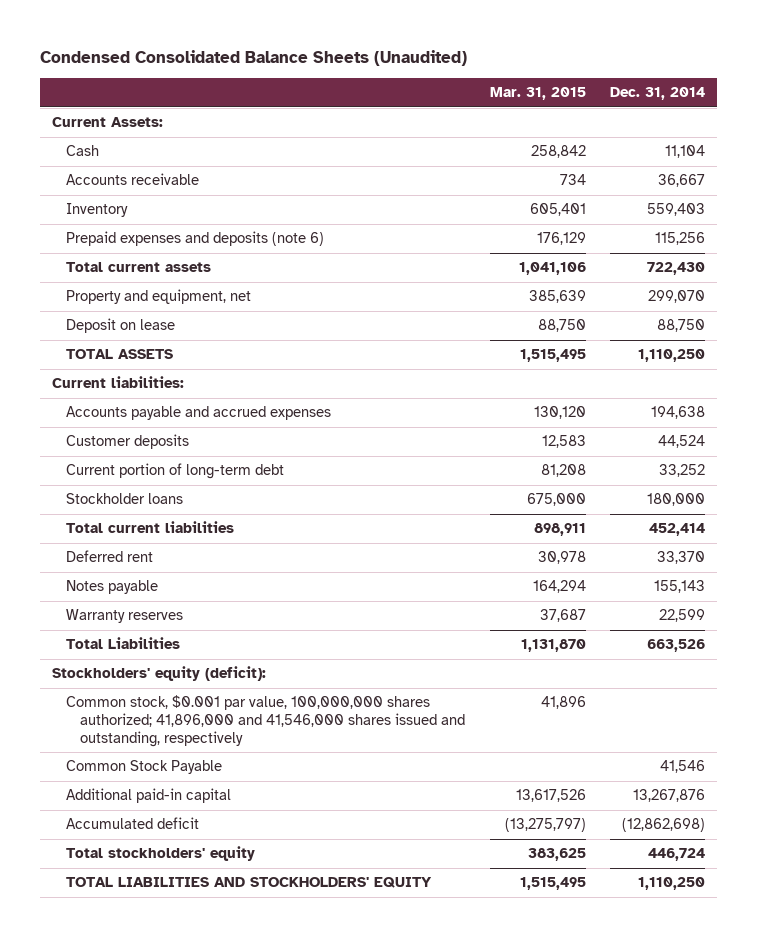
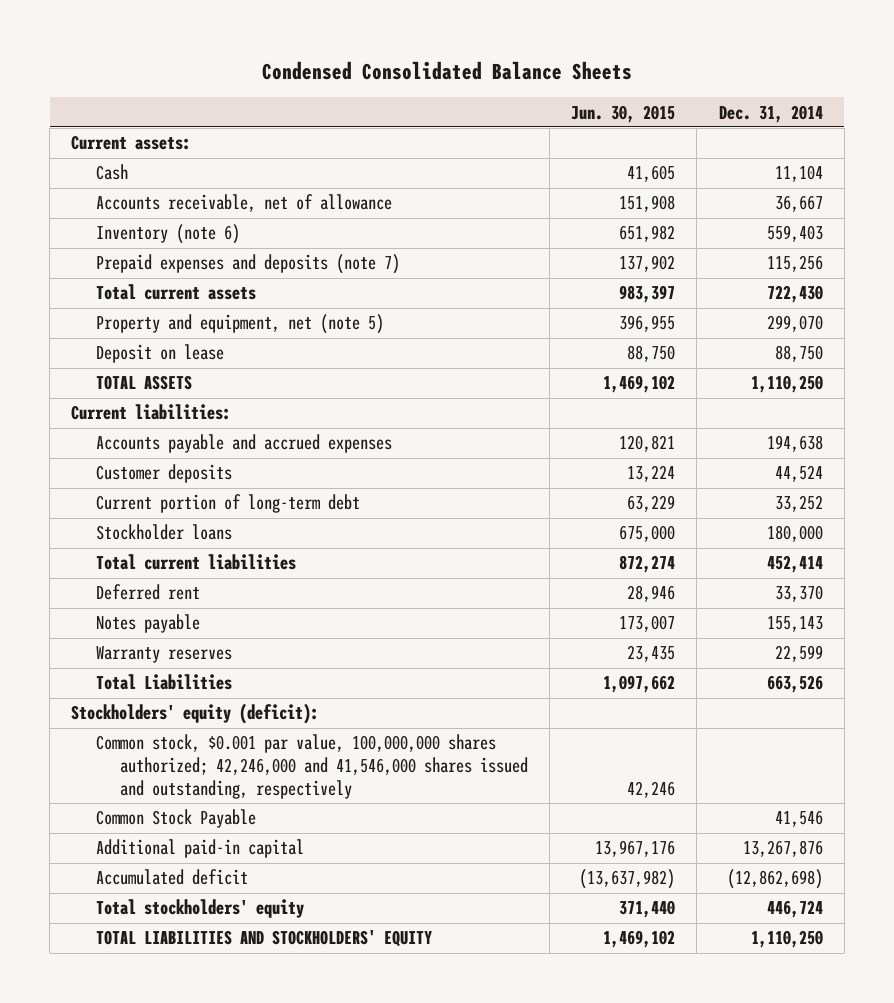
[39,49,467,66] Condensed Consolidated Balance Sheets (Unaudited) -> [261,60,632,80] Condensed Consolidated Balance Sheets
[489,87,586,101] Mar. 31, 2015 -> none
none -> [571,104,676,123] Jun. 30, 2015
[52,117,164,128] Current Assets: -> [71,135,192,151] Current assets:
[66,173,200,186] Accounts receivable -> [95,194,392,213] Accounts receivable, net of allowance
[66,203,129,218] Inventory -> [95,224,240,245] Inventory (note 6)
[66,231,325,247] Prepaid expenses and deposits (note 6) -> [95,254,400,275] Prepaid expenses and deposits (note 7)
[66,289,252,305] Property and equipment, net -> [95,314,384,335] Property and equipment, net (note 5)
[66,695,466,747] Common stock, $0.001 par value, 100,000,000 shares authorized; 41,896,000 and 41,546,000 shares issued and outstanding, respectively -> [95,734,528,799] Common stock, $0.001 par value, 100,000,000 shares authorized; 42,246,000 and 41,546,000 shares issued and outstanding, respectively

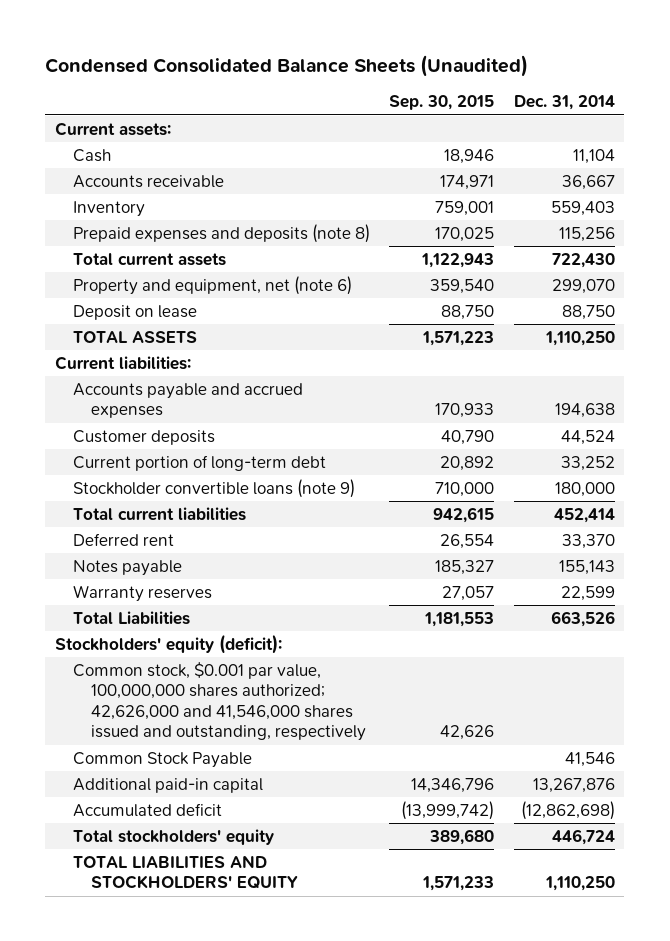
[261,60,632,80] Condensed Consolidated Balance Sheets -> [45,54,529,77] Condensed Consolidated Balance Sheets (Unaudited)
[571,104,676,123] Jun. 30, 2015 -> none
none -> [389,95,495,111] Sep. 30, 2015
[95,194,392,213] Accounts receivable, net of allowance -> [73,174,225,188] Accounts receivable
[95,224,240,245] Inventory (note 6) -> [73,200,146,217] Inventory
[95,254,400,275] Prepaid expenses and deposits (note 7) -> [73,223,371,243] Prepaid expenses and deposits (note 8)
[95,314,384,335] Property and equipment, net (note 5) -> [73,275,353,295] Property and equipment, net (note 6)
[95,524,232,541] Stockholder loans -> [73,478,356,498] Stockholder convertible loans (note 9)
[95,734,528,799] Common stock, $0.001 par value, 100,000,000 shares authorized; 42,246,000 and 41,546,000 shares issued and outstanding, respectively -> [73,661,367,742] Common stock, $0.001 par value, 100,000,000 shares authorized; 42,626,000 and 41,546,000 shares issued and outstanding, respectively

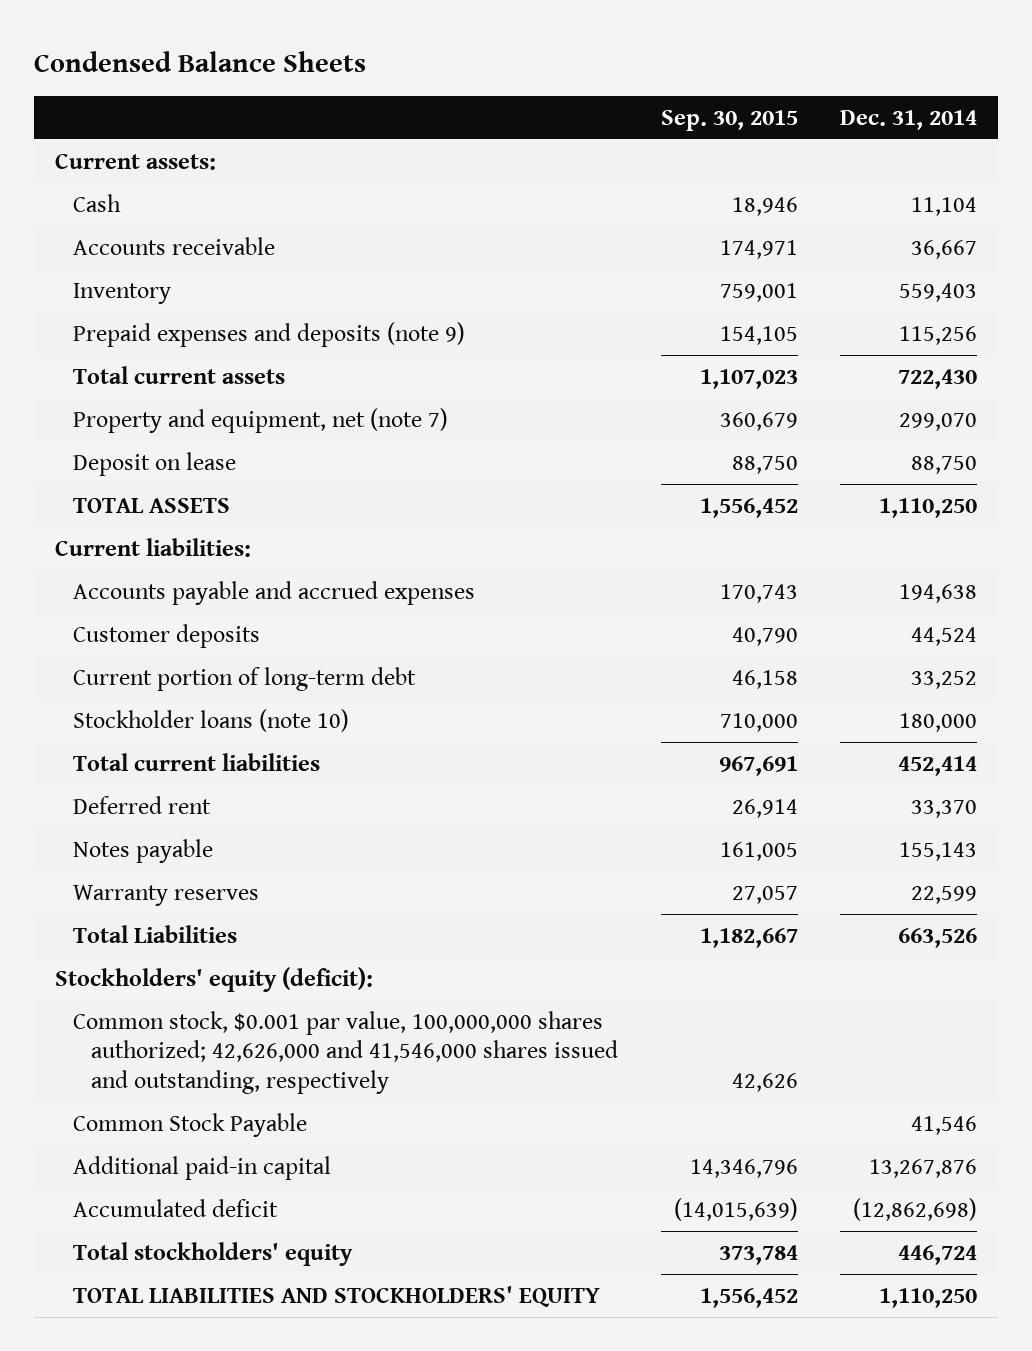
[45,54,529,77] Condensed Consolidated Balance Sheets (Unaudited) -> [34,50,367,72] Condensed Balance Sheets
[73,223,371,243] Prepaid expenses and deposits (note 8) -> [73,321,466,347] Prepaid expenses and deposits (note 9)
[435,226,495,242] 170,025 -> [719,325,798,345] 154,105
[421,252,495,268] 1,122,943 -> [699,368,798,389] 1,107,023
[73,275,353,295] Property and equipment, net (note 6) -> [73,407,449,433] Property and equipment, net (note 7)
[430,278,495,294] 359,540 -> [719,411,798,431] 360,679
[422,330,495,346] 1,571,223 -> [699,497,798,518] 1,556,452
[435,403,495,419] 170,933 -> [719,583,798,603] 170,743
[440,455,495,471] 20,892 -> [731,669,798,689] 46,158
[73,478,356,498] Stockholder convertible loans (note 9) -> [73,708,350,732] Stockholder loans (note 10)
[433,506,495,523] 942,615 -> [718,755,798,776] 967,691
[440,533,495,549] 26,554 -> [731,798,798,818] 26,914
[435,559,495,575] 185,327 -> [719,841,798,861] 161,005
[424,611,495,627] 1,181,553 -> [699,927,798,948] 1,182,667
[401,800,495,820] (13,999,742) -> [673,1197,798,1221] (14,015,639)
[429,828,495,845] 389,680 -> [718,1244,798,1265] 373,784
[422,876,495,892] 1,571,233 -> [699,1287,798,1308] 1,556,452

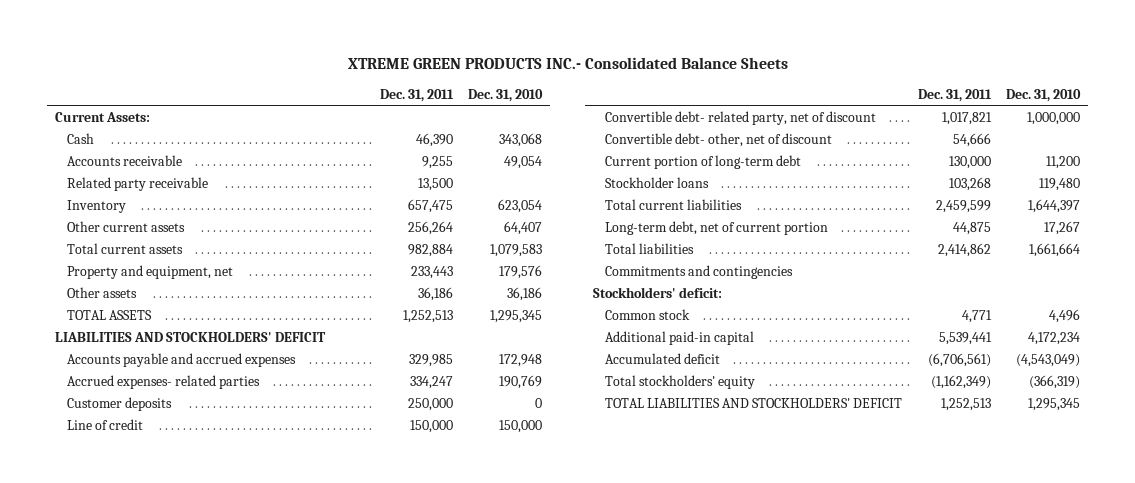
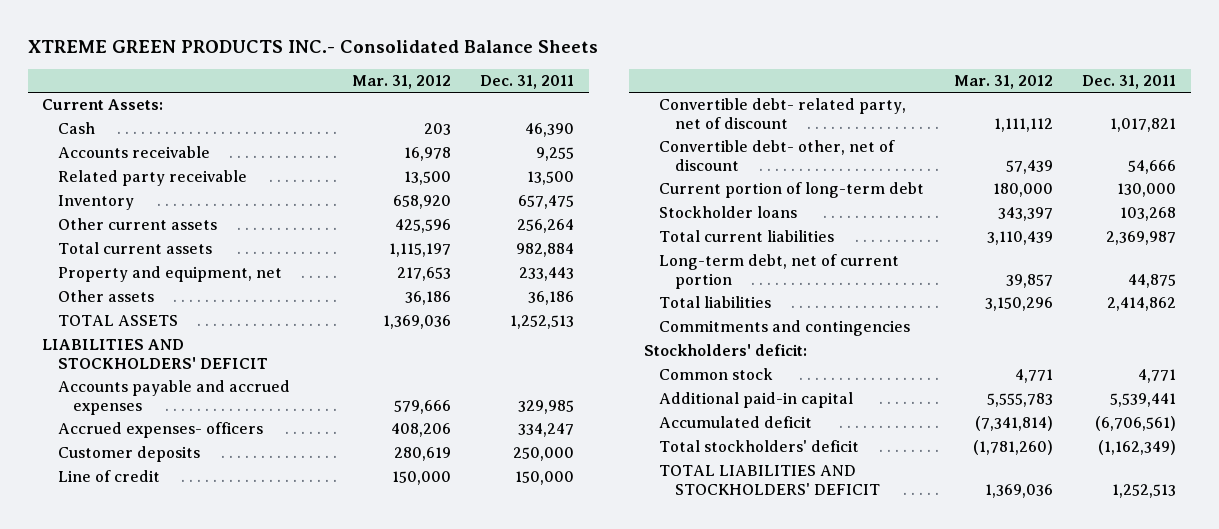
[468,88,544,102] Dec. 31, 2010 -> none
none -> [352,75,452,90] Mar. 31, 2012
[67,374,261,389] Accrued expenses- related parties -> [57,422,263,439] Accrued expenses- officers
[935,199,991,213] 2,459,599 -> [1106,231,1177,246] 2,369,987
[604,374,755,389] Total stockholders' equity -> [659,440,860,453] Total stockholders' deficit

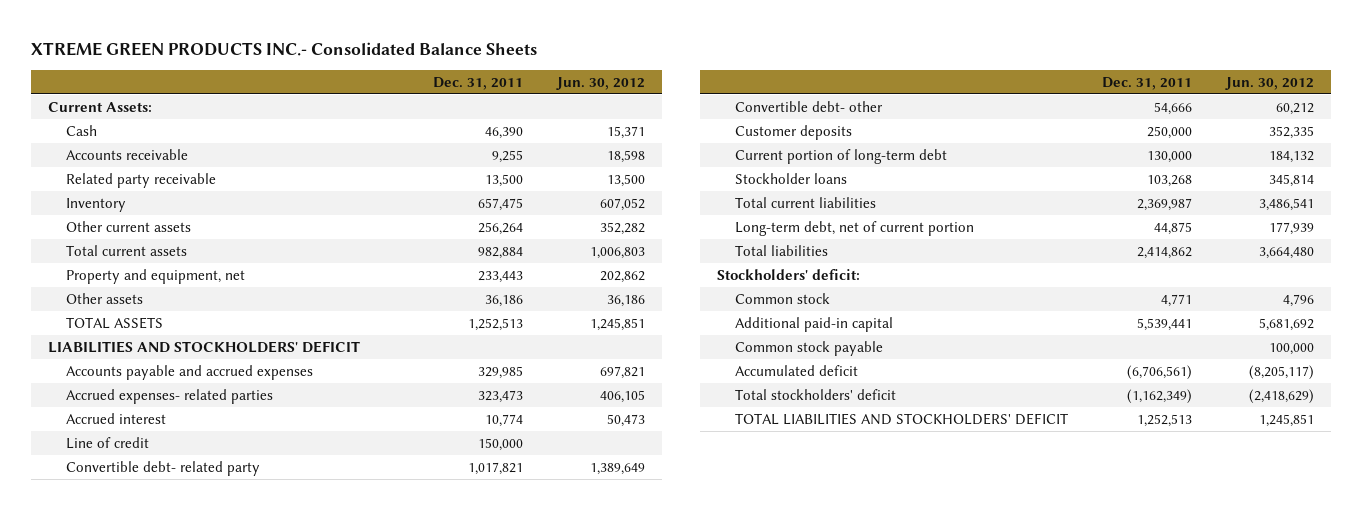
[352,75,452,90] Mar. 31, 2012 -> none
none -> [556,76,646,90] Jun. 30, 2012
[57,422,263,439] Accrued expenses- officers -> none
none -> [66,388,274,404] Accrued expenses- related parties
none -> [66,412,167,424] Accrued interest
[659,98,907,129] Convertible debt- related party, net of discount -> [66,460,261,476] Convertible debt- related party
[659,140,896,171] Convertible debt- other, net of discount -> [734,100,883,112] Convertible debt- other
[57,446,200,463] Customer deposits -> [734,124,852,140] Customer deposits
[659,320,911,337] Commitments and contingencies -> none
none -> [734,340,883,356] Common stock payable

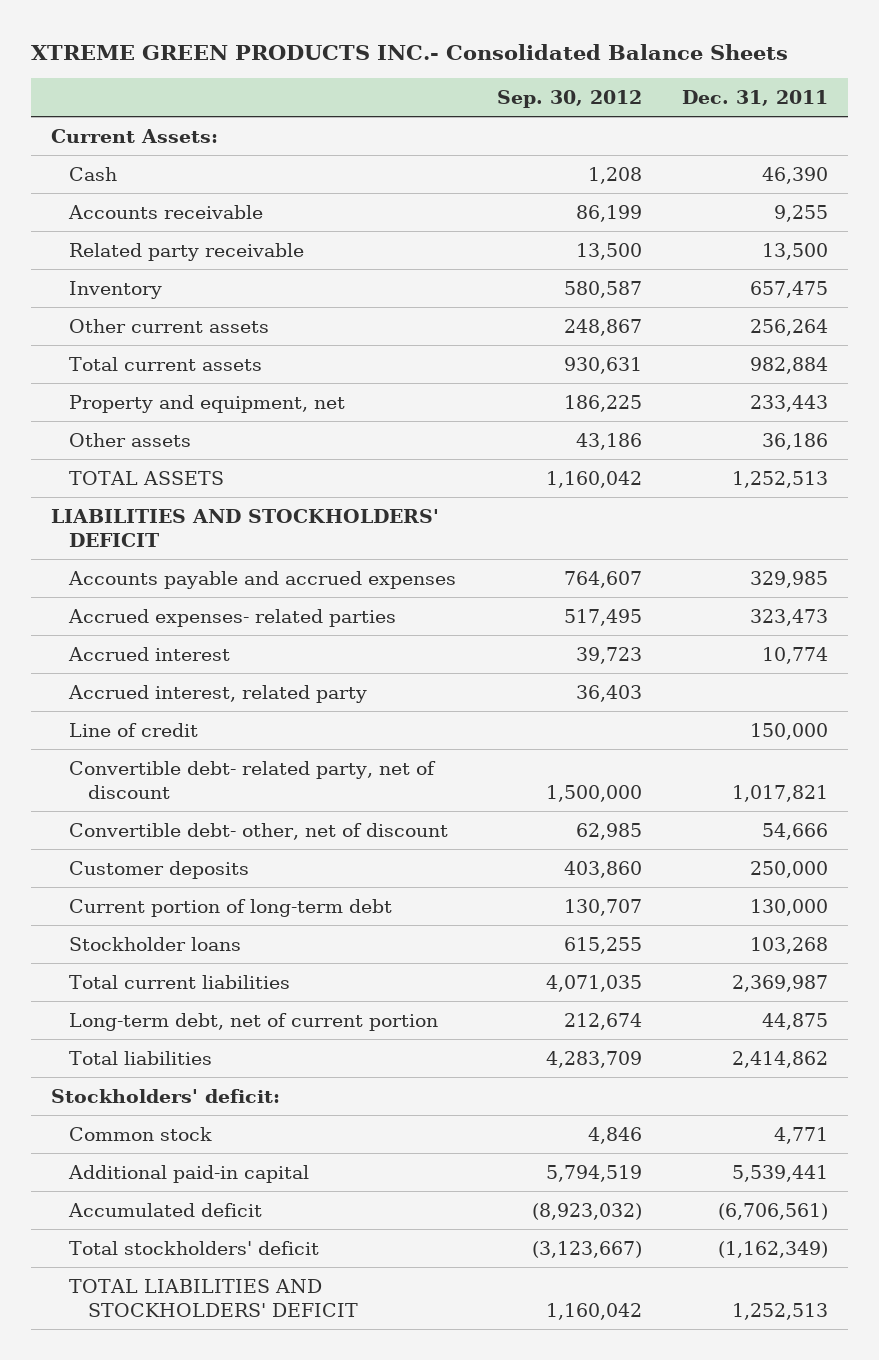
[556,76,646,90] Jun. 30, 2012 -> none
none -> [496,90,642,109] Sep. 30, 2012
none -> [68,684,368,703] Accrued interest, related party
[66,460,261,476] Convertible debt- related party -> [69,760,437,799] Convertible debt- related party, net of discount
[734,100,883,112] Convertible debt- other -> [69,822,449,840] Convertible debt- other, net of discount
[734,340,883,356] Common stock payable -> none

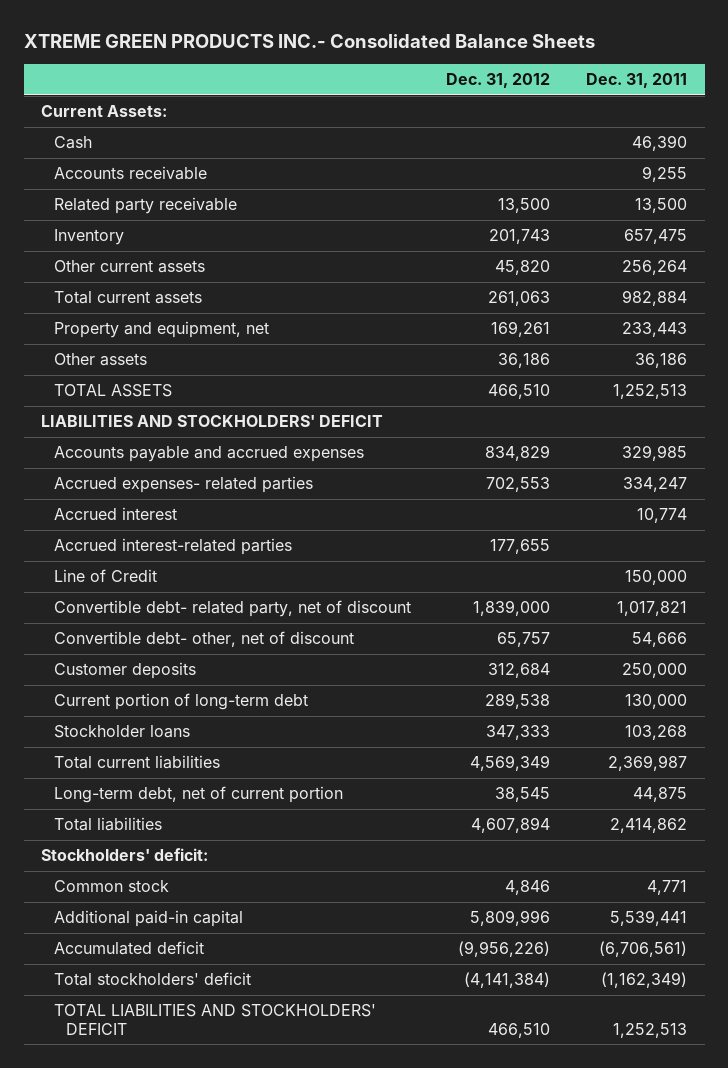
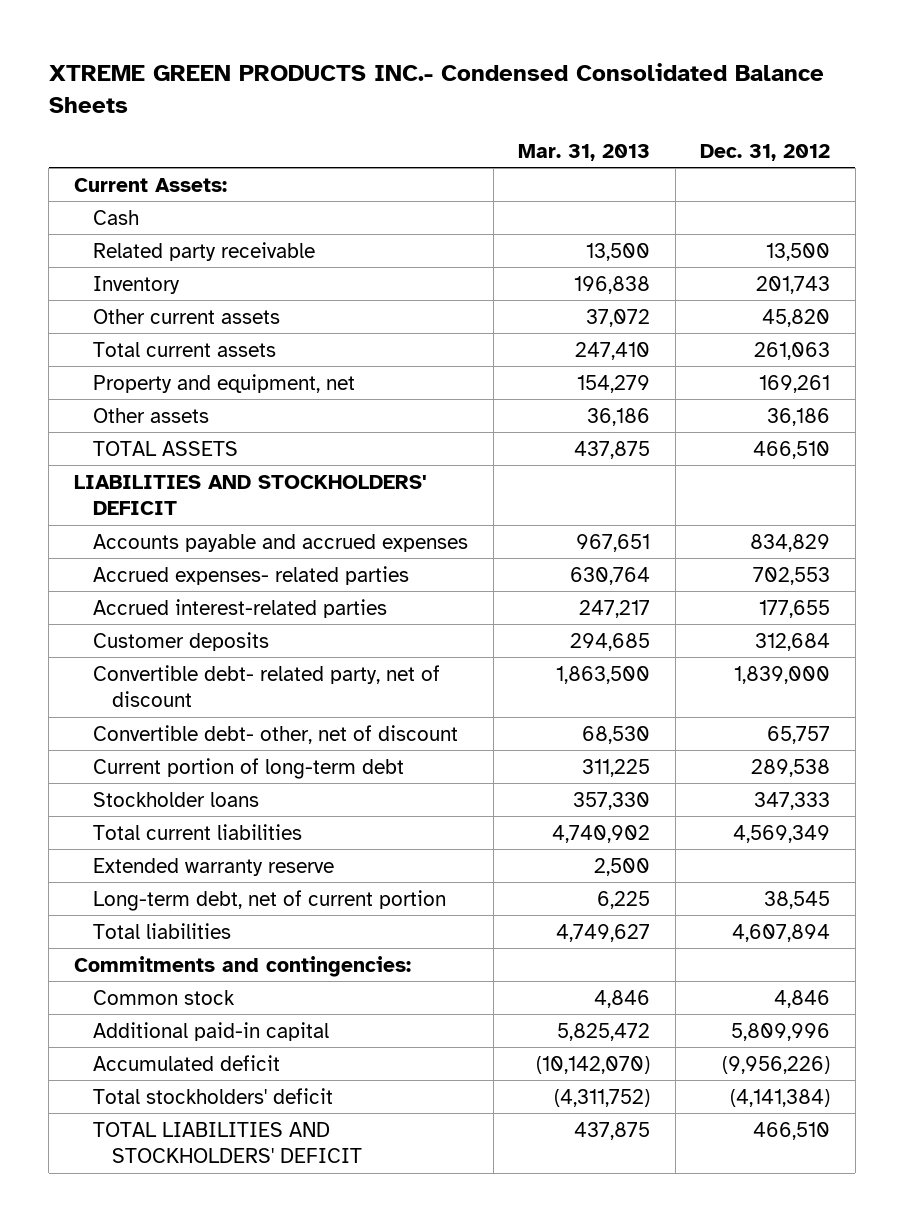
[23,34,595,49] XTREME GREEN PRODUCTS INC.- Consolidated Balance Sheets -> [48,63,824,114] XTREME GREEN PRODUCTS INC.- Condensed Consolidated Balance Sheets
[585,73,687,89] Dec. 31, 2011 -> none
none -> [518,143,651,161] Mar. 31, 2013
[53,166,207,181] Accounts receivable -> none
[53,507,177,521] Accrued interest -> none
[53,569,157,583] Line of Credit -> none
[53,662,196,680] Customer deposits -> [93,631,270,651] Customer deposits
none -> [93,857,335,876] Extended warranty reserve
[41,848,209,862] Stockholders' deficit: -> none
none -> [73,955,411,977] Commitments and contingencies:

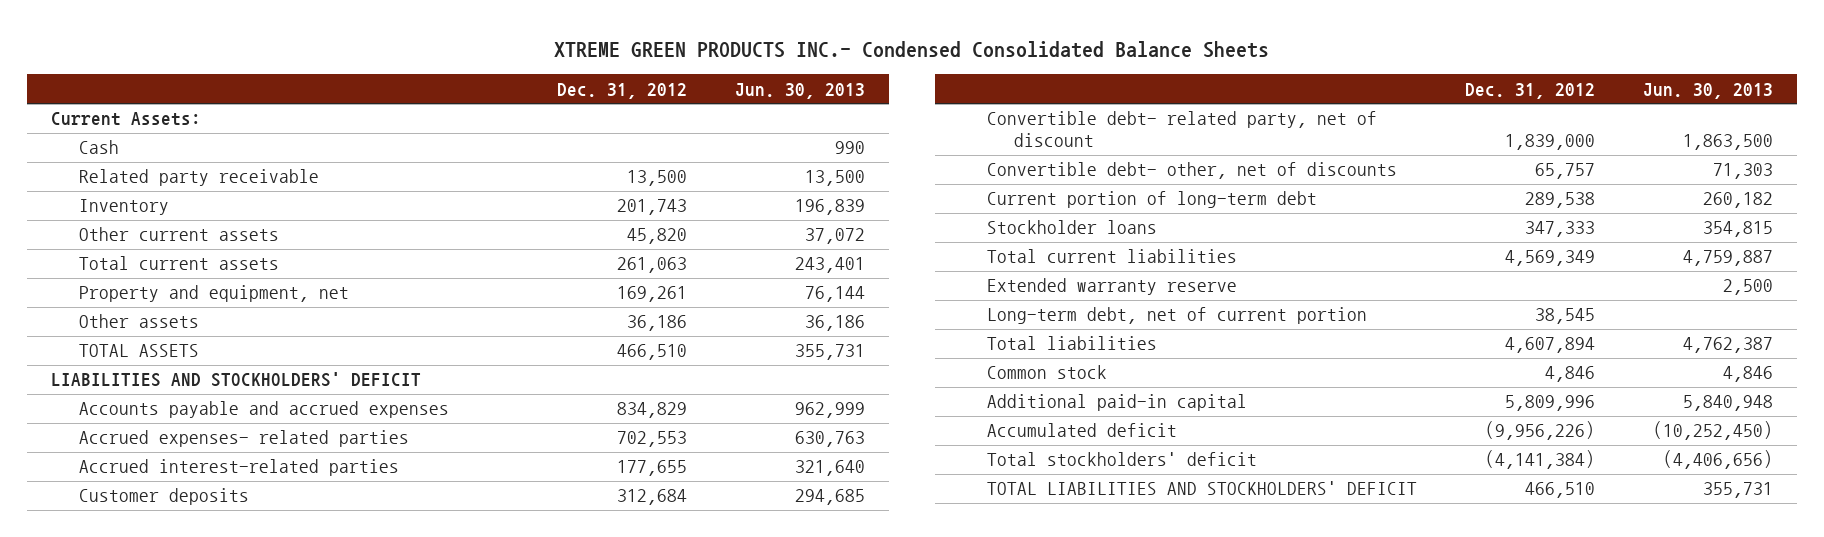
[518,143,651,161] Mar. 31, 2013 -> none
none -> [734,82,865,99] Jun. 30, 2013
[93,724,459,744] Convertible debt- other, net of discount -> [986,162,1397,180] Convertible debt- other, net of discounts
[73,955,411,977] Commitments and contingencies: -> none

